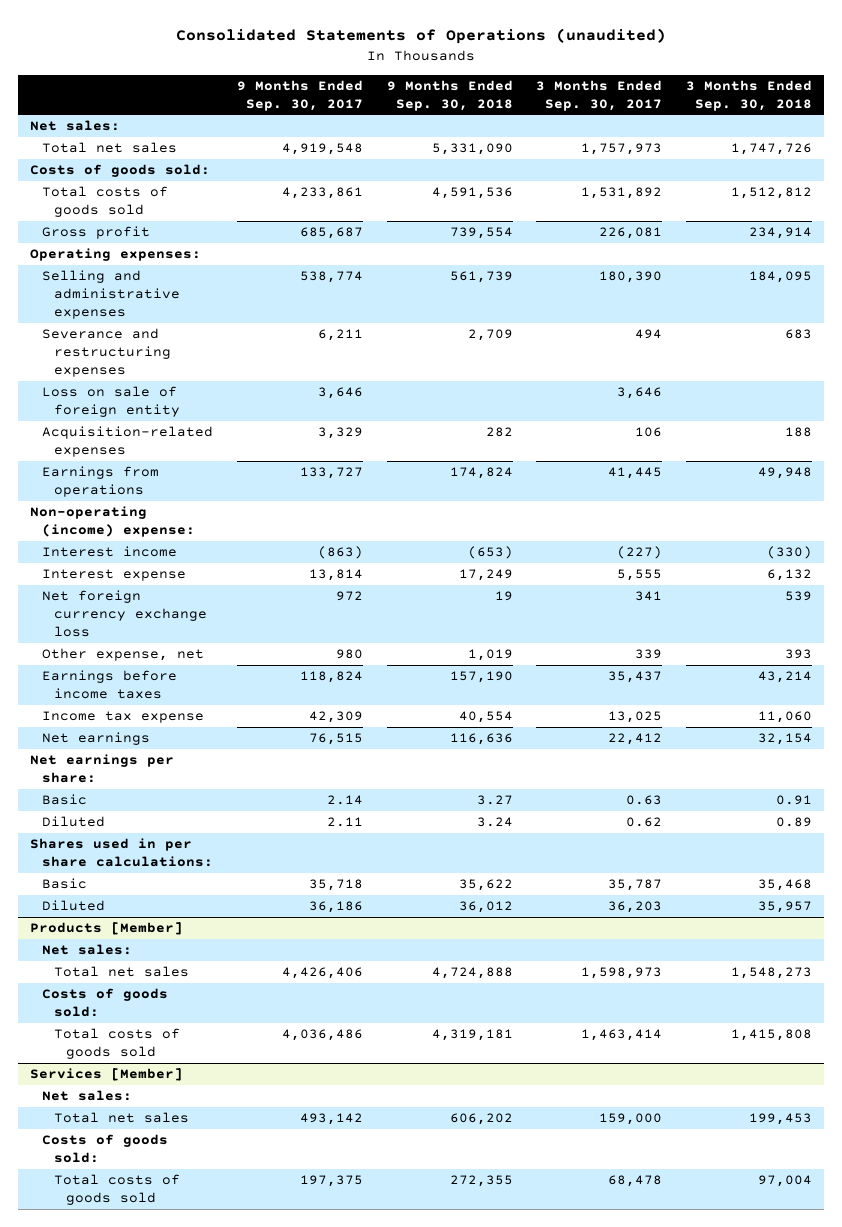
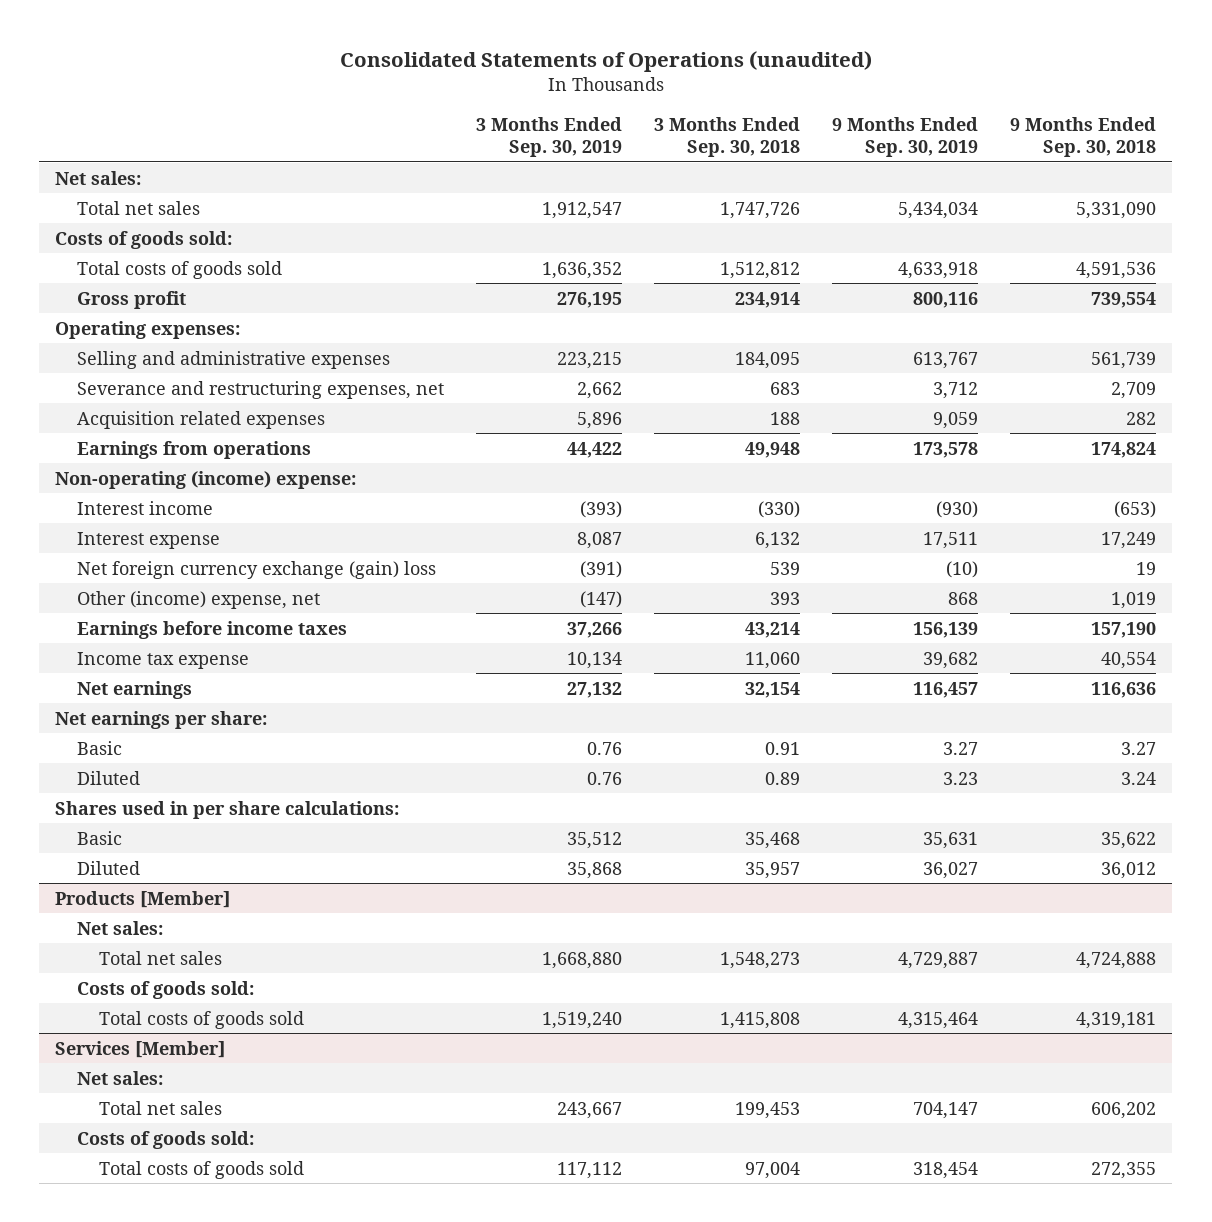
[236,79,363,111] 9 Months Ended Sep. 30, 2017 -> none
[536,79,663,111] 3 Months Ended Sep. 30, 2017 -> none
none -> [476,117,623,157] 3 Months Ended Sep. 30, 2019
none -> [832,117,979,157] 9 Months Ended Sep. 30, 2019
[41,386,181,418] Loss on sale of foreign entity -> none
[41,328,172,378] Severance and restructuring expenses -> [77,380,445,399] Severance and restructuring expenses, net
[41,426,213,458] Acquisition-related expenses -> [77,410,326,429] Acquisition related expenses
[41,590,208,638] Net foreign currency exchange loss -> [77,560,437,579] Net foreign currency exchange (gain) loss
[41,648,204,662] Other expense, net -> [77,590,321,609] Other (income) expense, net

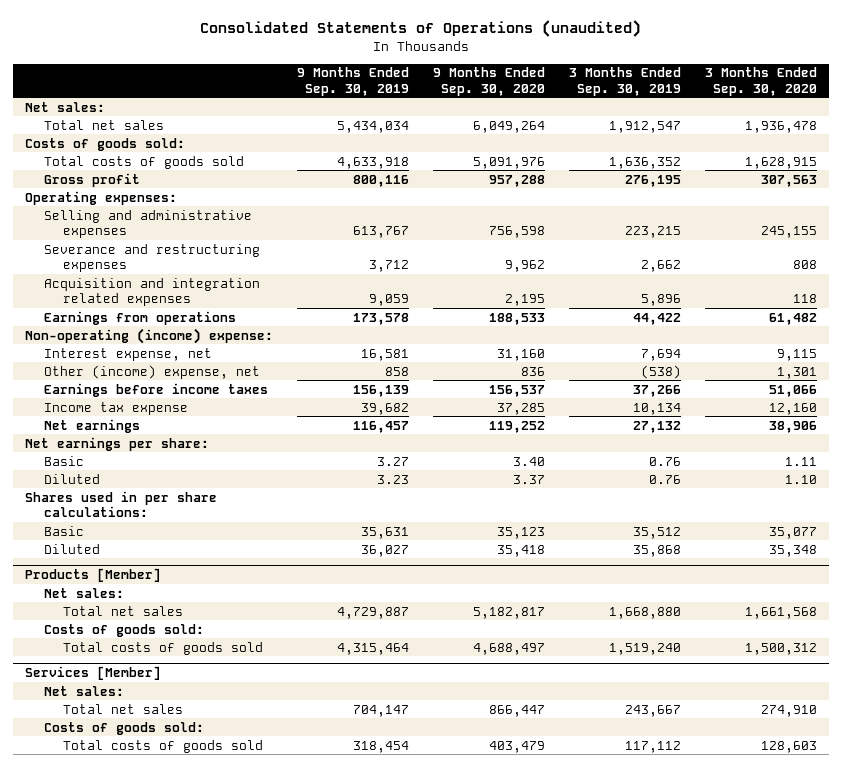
[654,117,801,157] 3 Months Ended Sep. 30, 2018 -> none
[1010,117,1157,157] 9 Months Ended Sep. 30, 2018 -> none
none -> [432,67,545,96] 9 Months Ended Sep. 30, 2020
none -> [704,67,817,96] 3 Months Ended Sep. 30, 2020
[77,380,445,399] Severance and restructuring expenses, net -> [43,243,260,272] Severance and restructuring expenses
[77,410,326,429] Acquisition related expenses -> [43,277,260,306] Acquisition and integration related expenses
[77,500,214,515] Interest income -> none
[77,560,437,579] Net foreign currency exchange (gain) loss -> none
[77,531,221,549] Interest expense -> [43,347,212,361] Interest expense, net
[577,531,623,549] 8,087 -> [640,348,681,361] 7,694
[923,531,979,549] 17,511 -> [361,348,410,361] 16,581
[580,590,623,608] (147) -> [640,364,681,379] (538)
[948,591,979,605] 868 -> [385,366,410,376] 858

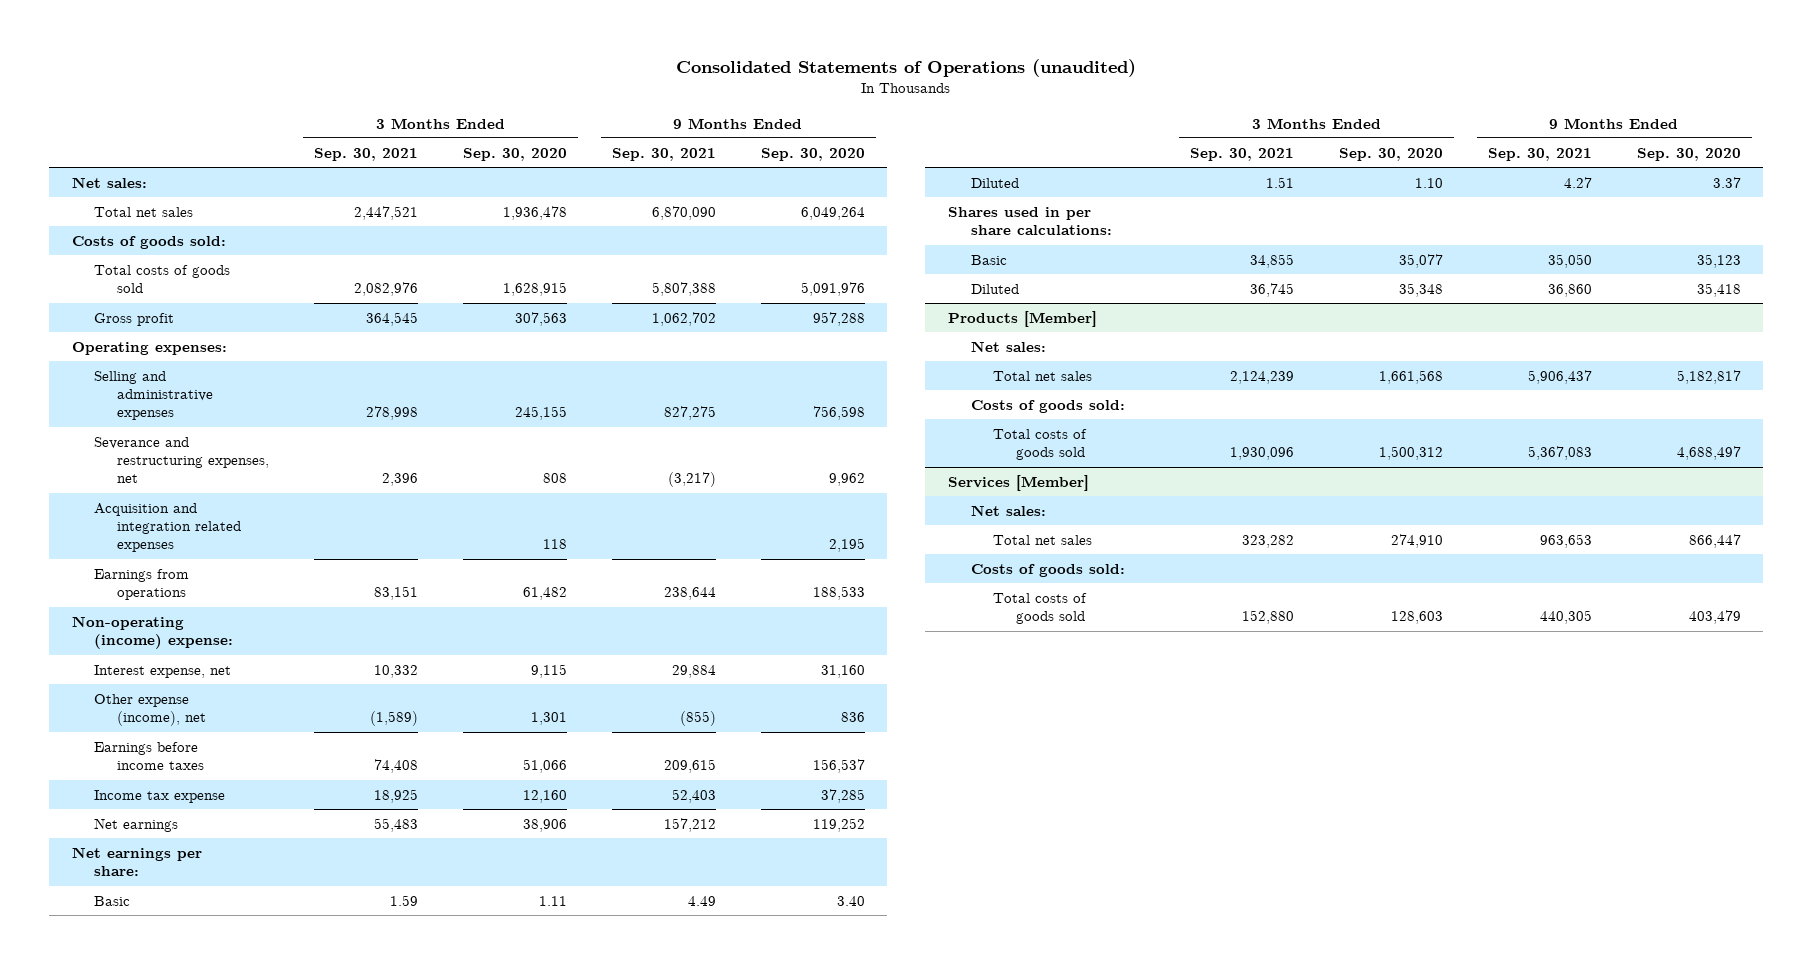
[297,67,410,96] 9 Months Ended Sep. 30, 2019 -> none
[568,67,681,96] 3 Months Ended Sep. 30, 2019 -> none
none -> [314,147,419,161] Sep. 30, 2021
none -> [611,147,716,161] Sep. 30, 2021
[43,243,260,272] Severance and restructuring expenses -> [94,436,270,484] Severance and restructuring expenses, net
[43,364,260,379] Other (income) expense, net -> [94,693,207,727] Other expense (income), net

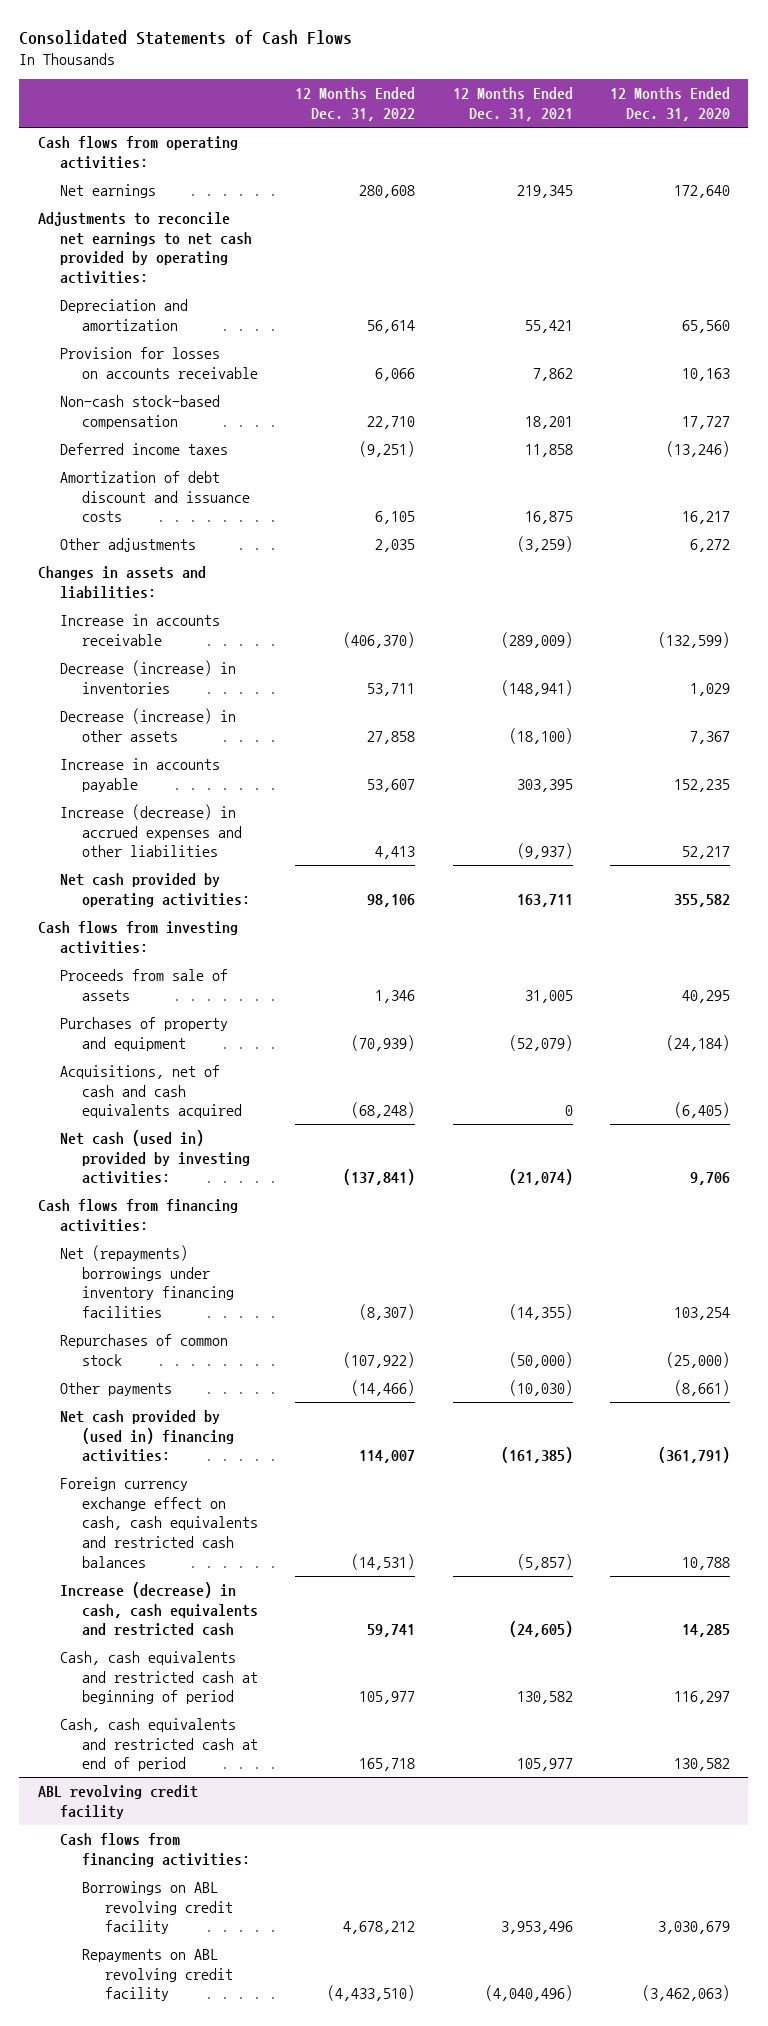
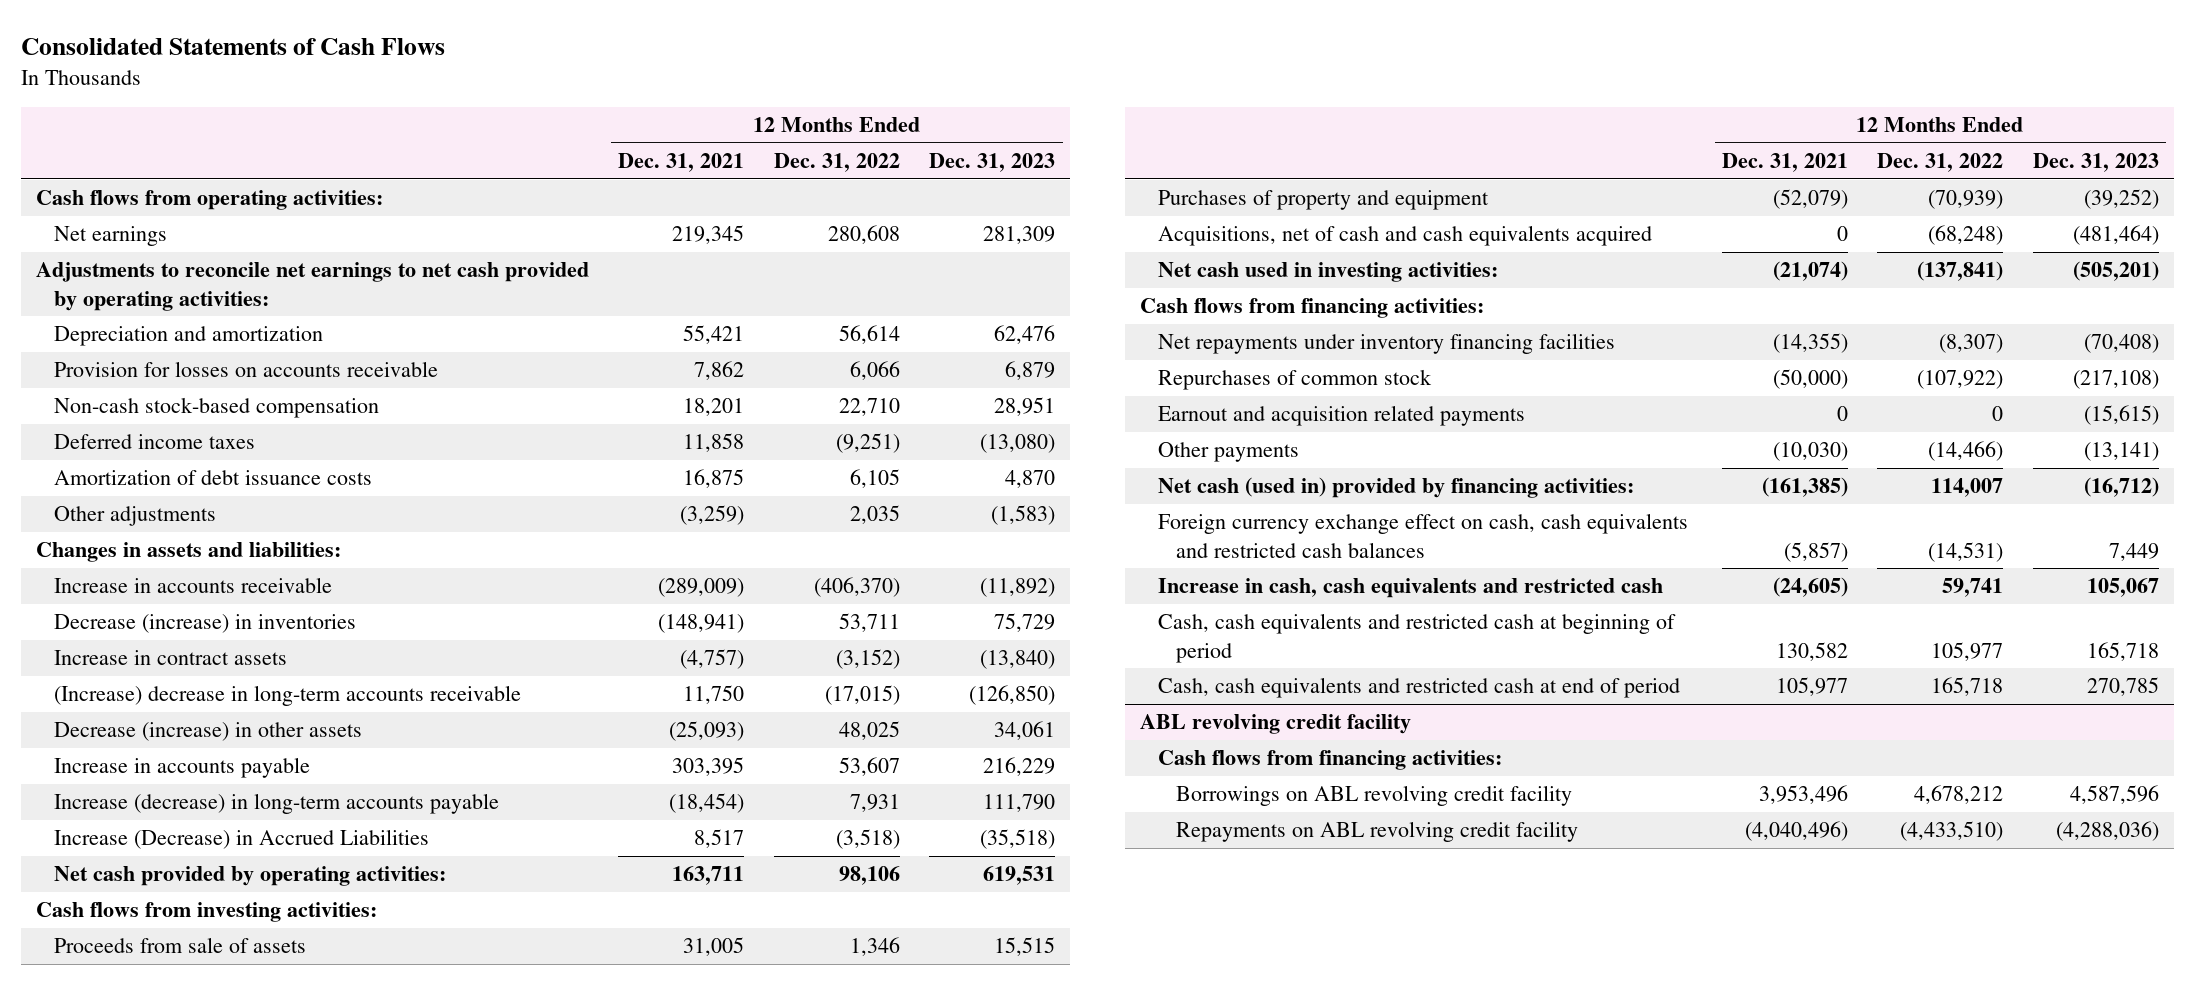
[609,87,730,122] 12 Months Ended Dec. 31, 2020 -> none
none -> [929,153,1056,173] Dec. 31, 2023
[60,470,251,523] Amortization of debt discount and issuance costs -> [54,470,373,486] Amortization of debt issuance costs
none -> [54,650,288,666] Increase in contract assets
none -> [54,685,522,707] (Increase) decrease in long-term accounts receivable
[367,730,416,744] 27,858 -> [838,721,900,741] 48,025
[508,727,573,744] (18,100) -> [669,721,745,742] (25,093)
none -> [54,793,500,815] Increase (decrease) in long-term accounts payable
[60,803,243,858] Increase (decrease) in accrued expenses and other liabilities -> [54,829,430,850] Increase (Decrease) in Accrued Liabilities
[375,846,416,860] 4,413 -> [835,829,900,850] (3,518)
[516,843,573,860] (9,937) -> [694,829,745,849] 8,517
[60,1129,251,1185] Net cash (used in) provided by investing activities: -> [1157,262,1498,283] Net cash used in investing activities:
[60,1244,235,1319] Net (repayments) borrowings under inventory financing facilities -> [1157,333,1615,355] Net repayments under inventory financing facilities
none -> [1157,405,1525,427] Earnout and acquisition related payments
[60,1409,235,1463] Net cash provided by (used in) financing activities: -> [1157,477,1634,499] Net cash (used in) provided by financing activities:
[60,1581,259,1637] Increase (decrease) in cash, cash equivalents and restricted cash -> [1157,578,1663,599] Increase in cash, cash equivalents and restricted cash

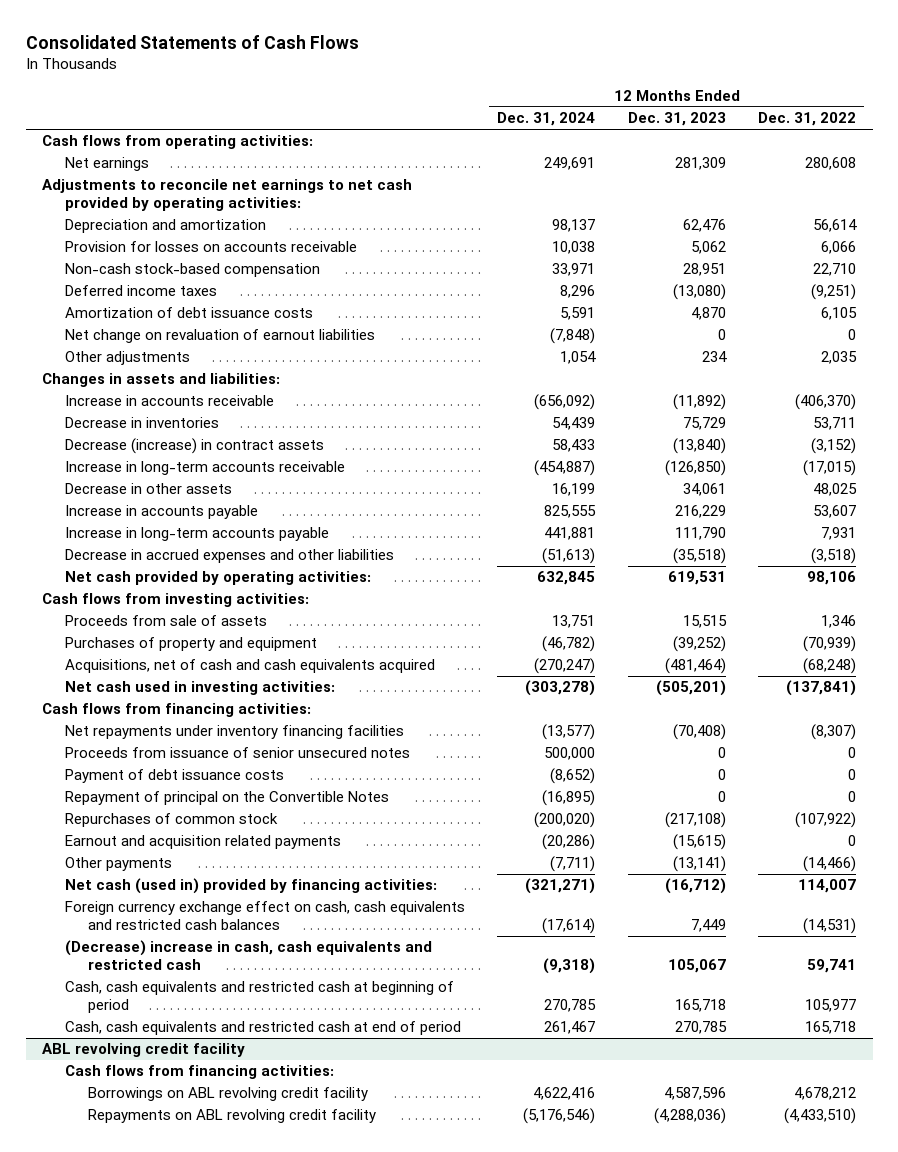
[618,153,745,173] Dec. 31, 2021 -> none
none -> [497,112,596,127] Dec. 31, 2024
[1005,361,1056,381] 6,879 -> [690,241,726,255] 5,062
none -> [65,329,376,344] Net change on revaluation of earnout liabilities
[991,505,1056,526] (1,583) -> [701,351,727,363] 234
[54,614,357,634] Decrease (increase) in inventories -> [65,417,220,429] Decrease in inventories
[54,650,288,666] Increase in contract assets -> [65,438,325,455] Decrease (increase) in contract assets
[54,685,522,707] (Increase) decrease in long-term accounts receivable -> [65,461,346,476] Increase in long-term accounts receivable
[54,722,363,742] Decrease (increase) in other assets -> [65,483,233,495] Decrease in other assets
[54,793,500,815] Increase (decrease) in long-term accounts payable -> [65,527,330,542] Increase in long-term accounts payable
[54,829,430,850] Increase (Decrease) in Accrued Liabilities -> [65,549,395,564] Decrease in accrued expenses and other liabilities
none -> [65,747,411,759] Proceeds from issuance of senior unsecured notes
none -> [65,769,285,784] Payment of debt issuance costs
none -> [65,791,390,806] Repayment of principal on the Convertible Notes
[1157,578,1663,599] Increase in cash, cash equivalents and restricted cash -> [65,940,433,970] (Decrease) increase in cash, cash equivalents and restricted cash

